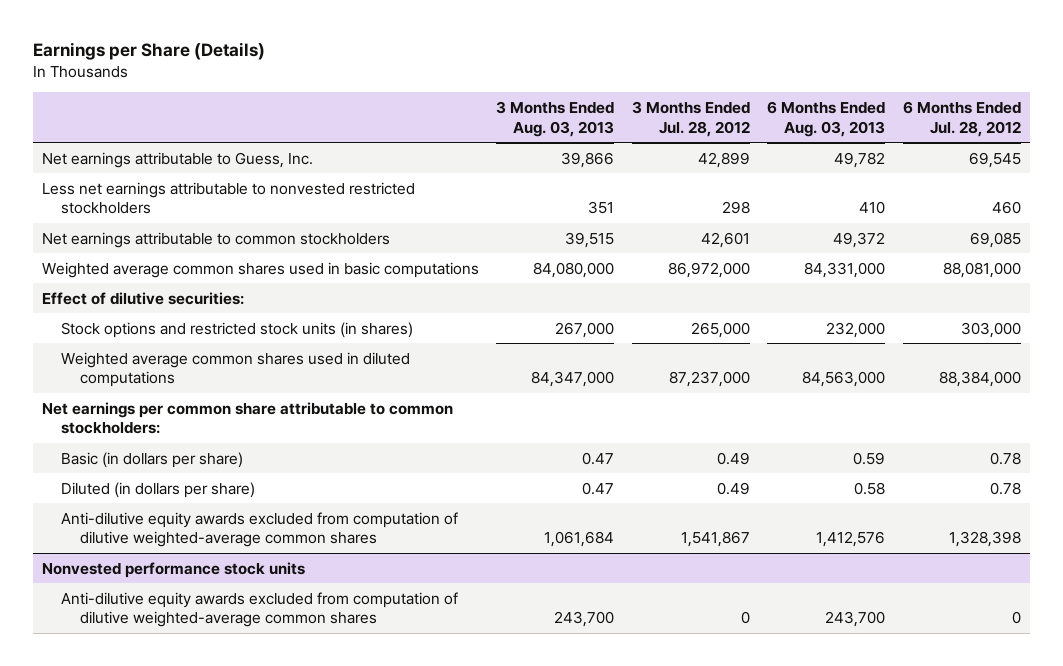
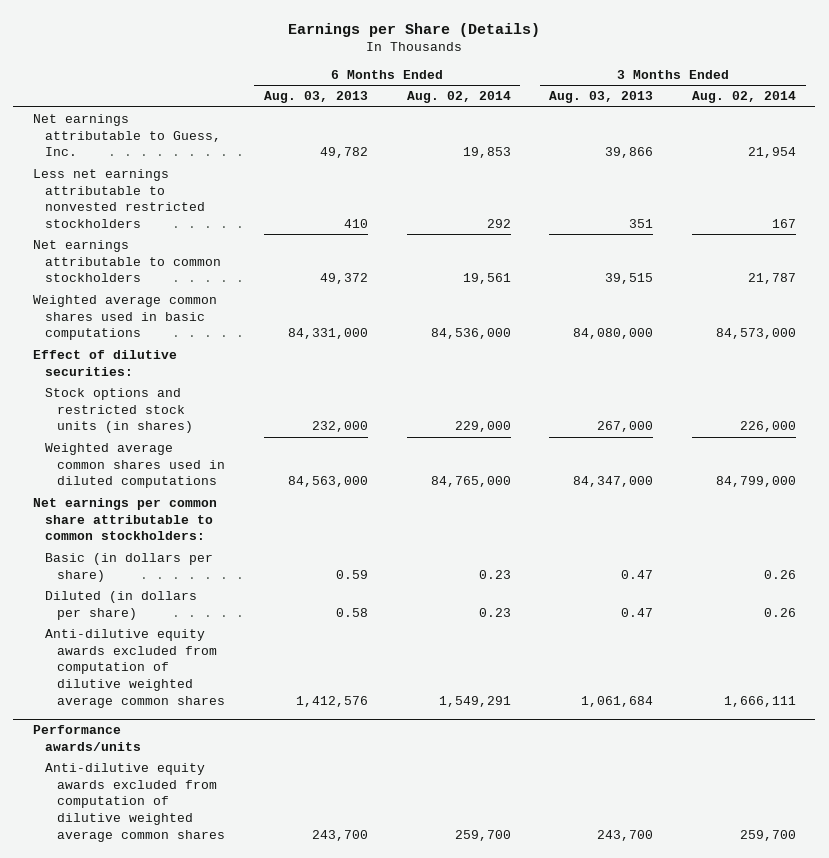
[631,101,750,137] 3 Months Ended Jul. 28, 2012 -> none
[902,101,1021,137] 6 Months Ended Jul. 28, 2012 -> none
none -> [406,91,511,104] Aug. 02, 2014
none -> [691,91,796,104] Aug. 02, 2014
[41,561,305,578] Nonvested performance stock units -> none
[60,511,458,548] Anti-dilutive equity awards excluded from computation of dilutive weighted-average common shares -> [44,628,226,708] Anti-dilutive equity awards excluded from computation of dilutive weighted average common shares
none -> [32,725,141,752] Performance awards/units
[60,591,458,628] Anti-dilutive equity awards excluded from computation of dilutive weighted-average common shares -> [44,762,226,842] Anti-dilutive equity awards excluded from computation of dilutive weighted average common shares

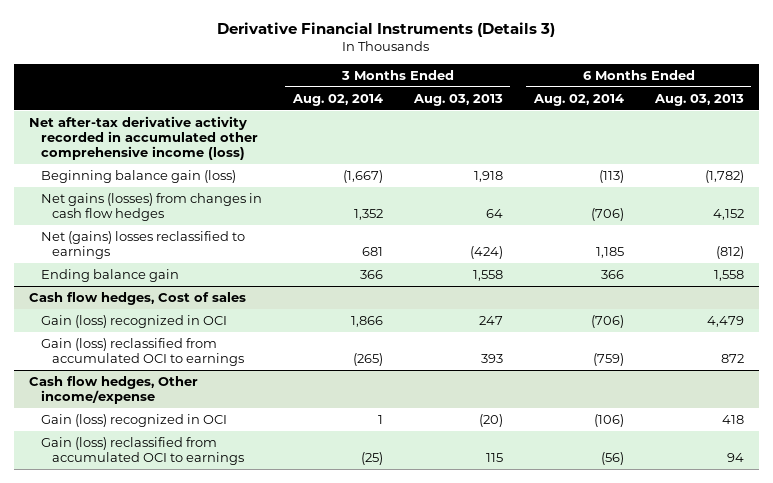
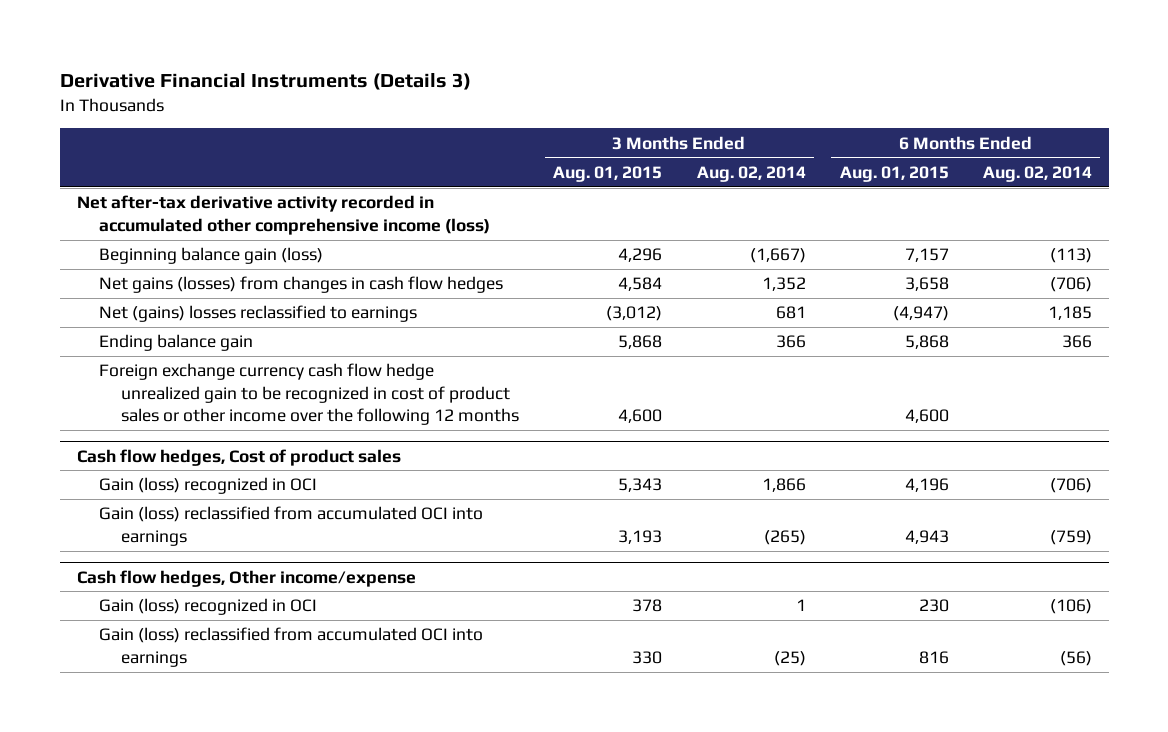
[412,93,503,106] Aug. 03, 2013 -> none
[653,93,744,106] Aug. 03, 2013 -> none
none -> [553,165,663,182] Aug. 01, 2015
none -> [839,165,949,182] Aug. 01, 2015
none -> [98,363,520,426] Foreign exchange currency cash flow hedge unrealized gain to be recognized in cost of product sales or other income over the following 12 months
[29,291,247,305] Cash flow hedges, Cost of sales -> [76,448,401,466] Cash flow hedges, Cost of product sales
[40,337,245,367] Gain (loss) reclassified from accumulated OCI to earnings -> [98,506,483,546] Gain (loss) reclassified from accumulated OCI into earnings
[40,436,245,466] Gain (loss) reclassified from accumulated OCI to earnings -> [98,627,483,667] Gain (loss) reclassified from accumulated OCI into earnings

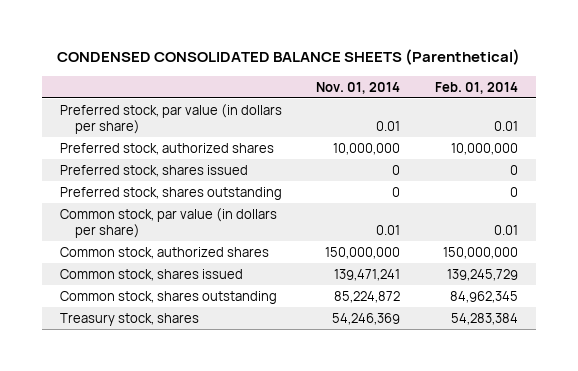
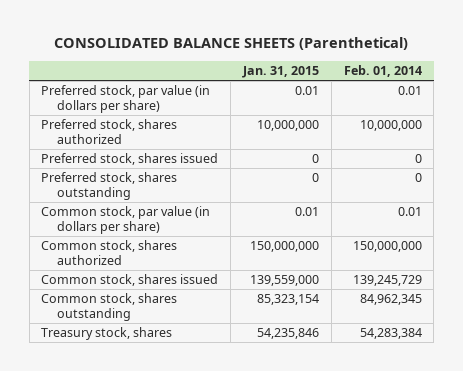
[56,49,520,66] CONDENSED CONSOLIDATED BALANCE SHEETS (Parenthetical) -> [54,37,409,51] CONSOLIDATED BALANCE SHEETS (Parenthetical)
[316,81,401,94] Nov. 01, 2014 -> none
none -> [241,65,319,78] Jan. 31, 2015
[59,142,274,155] Preferred stock, authorized shares -> [41,119,178,144] Preferred stock, shares authorized
[59,246,269,259] Common stock, authorized shares -> [41,240,178,265] Common stock, shares authorized

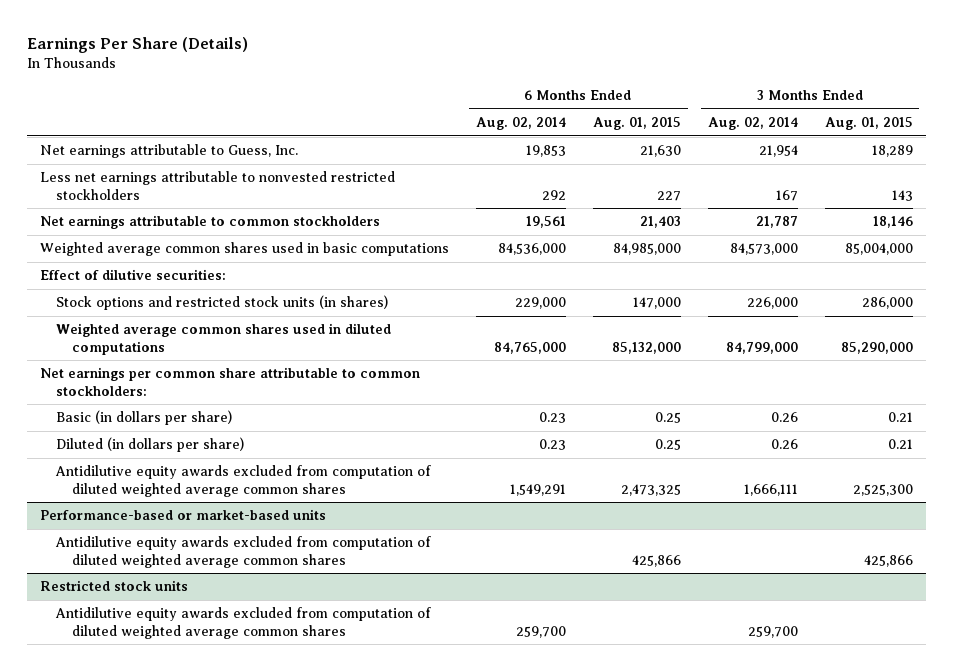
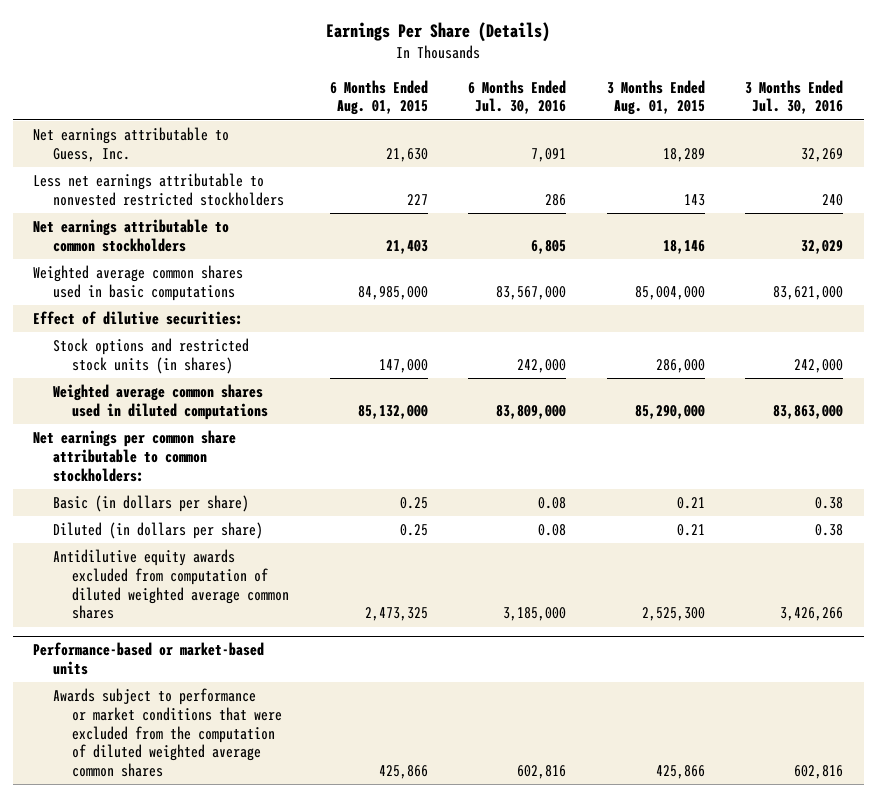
[476,116,567,130] Aug. 02, 2014 -> none
[707,116,798,130] Aug. 02, 2014 -> none
none -> [468,79,567,115] 6 Months Ended Jul. 30, 2016
none -> [745,79,844,115] 3 Months Ended Jul. 30, 2016
[40,580,189,592] Restricted stock units -> none
[55,607,432,639] Antidilutive equity awards excluded from computation of diluted weighted average common shares -> none
[55,536,432,568] Antidilutive equity awards excluded from computation of diluted weighted average common shares -> [52,688,283,778] Awards subject to performance or market conditions that were excluded from the computation of diluted weighted average common shares

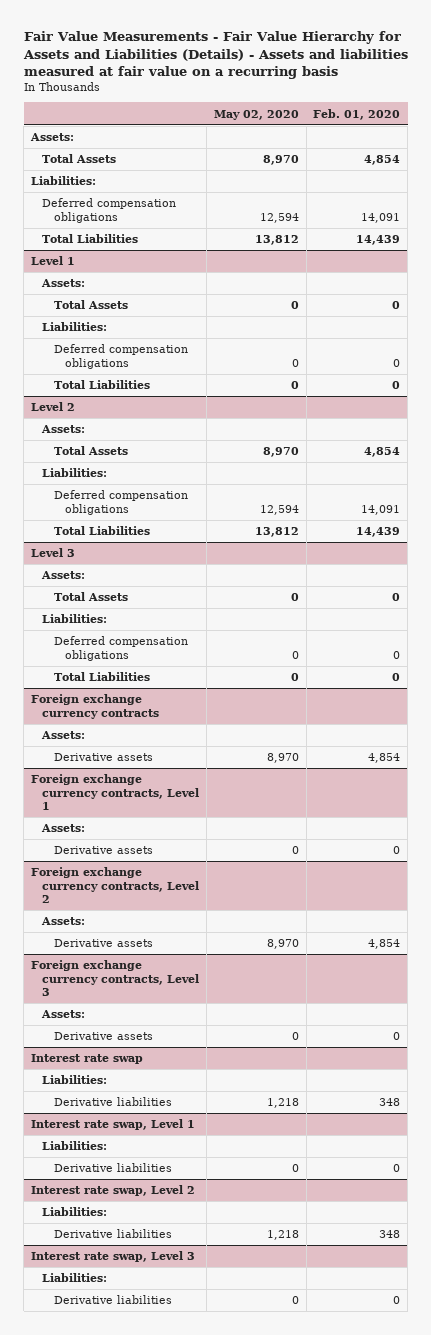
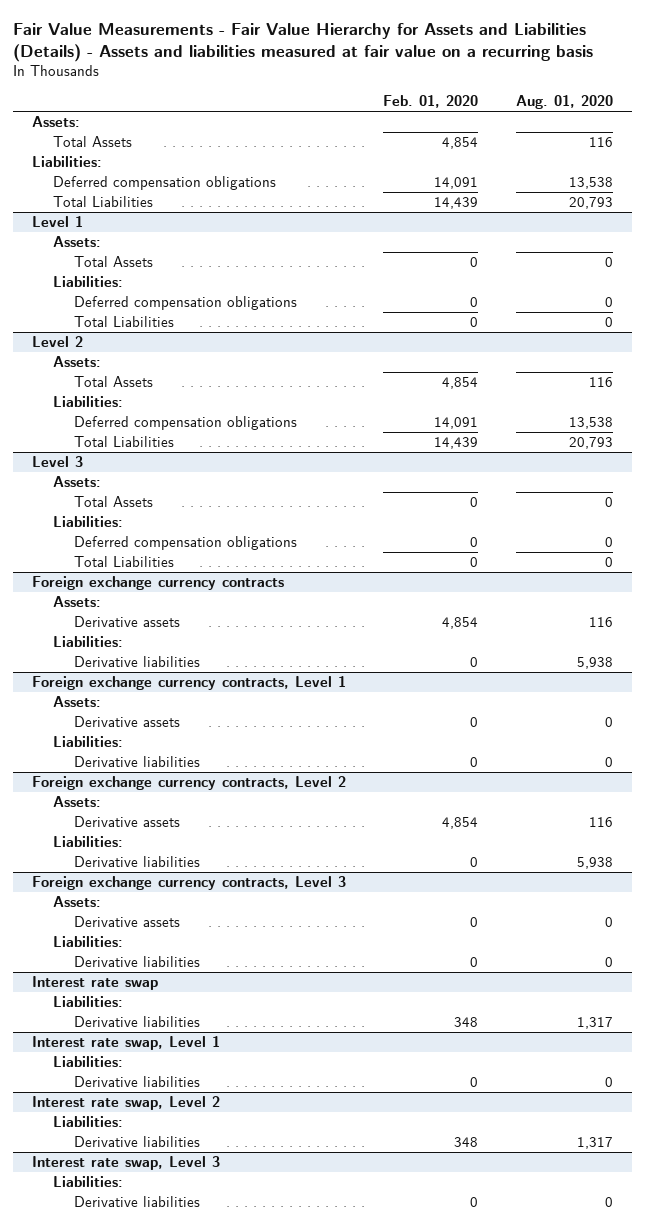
[213,109,299,120] May 02, 2020 -> none
none -> [516,94,614,109] Aug. 01, 2020
none -> [52,636,123,648] Liabilities:
none -> [73,656,200,668] Derivative liabilities
none -> [52,736,123,748] Liabilities:
none -> [73,756,200,768] Derivative liabilities
none -> [52,836,123,848] Liabilities:
none -> [73,856,200,868] Derivative liabilities
none -> [52,936,123,948] Liabilities:
none -> [73,956,200,968] Derivative liabilities

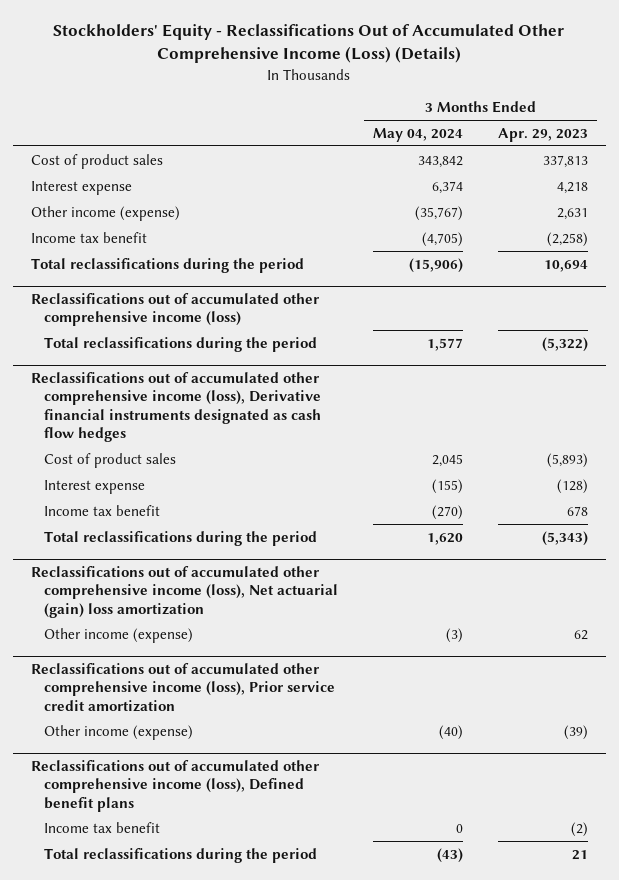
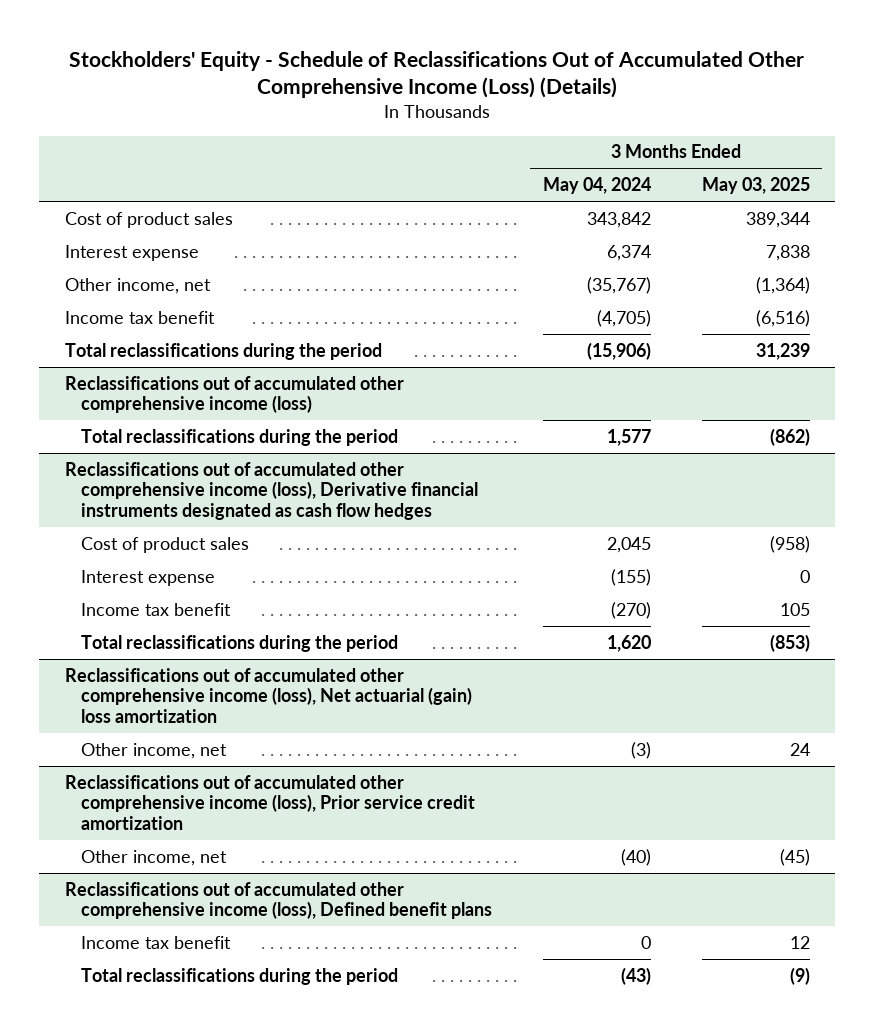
[53,24,565,64] Stockholders' Equity - Reclassifications Out of Accumulated Other Comprehensive Income (Loss) (Details) -> [69,50,805,99] Stockholders' Equity - Schedule of Reclassifications Out of Accumulated Other Comprehensive Income (Loss) (Details)
[498,127,589,142] Apr. 29, 2023 -> none
none -> [701,177,810,195] May 03, 2025
[30,205,180,221] Other income (expense) -> [64,277,211,294] Other income, net
[43,627,193,643] Other income (expense) -> [80,742,227,759] Other income, net
[43,724,193,740] Other income (expense) -> [80,849,227,866] Other income, net

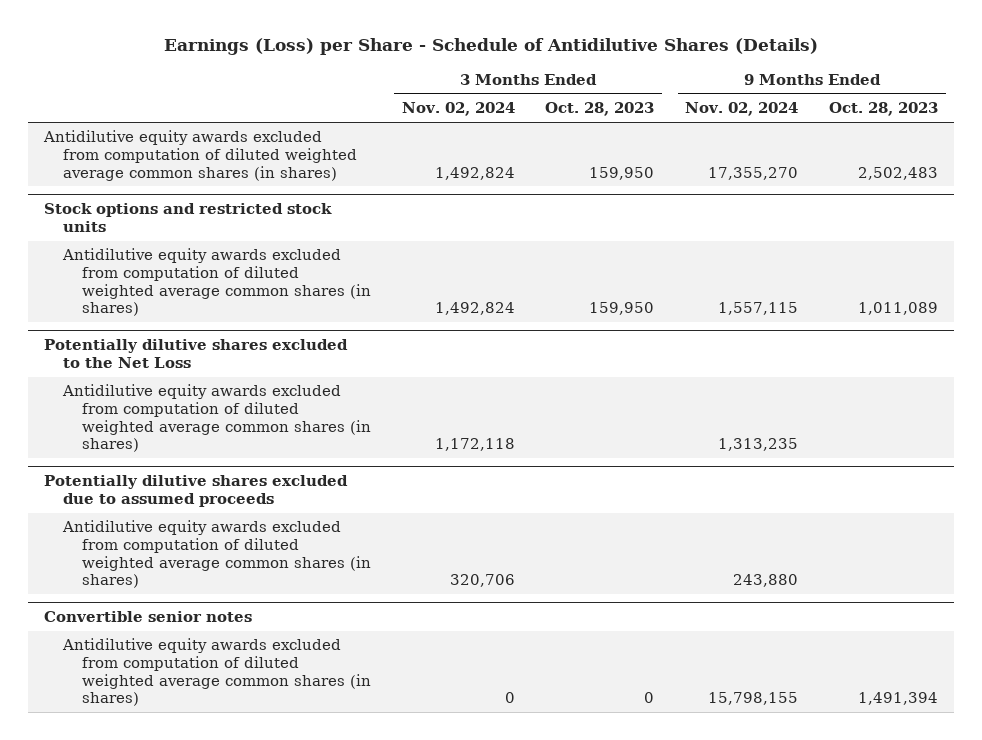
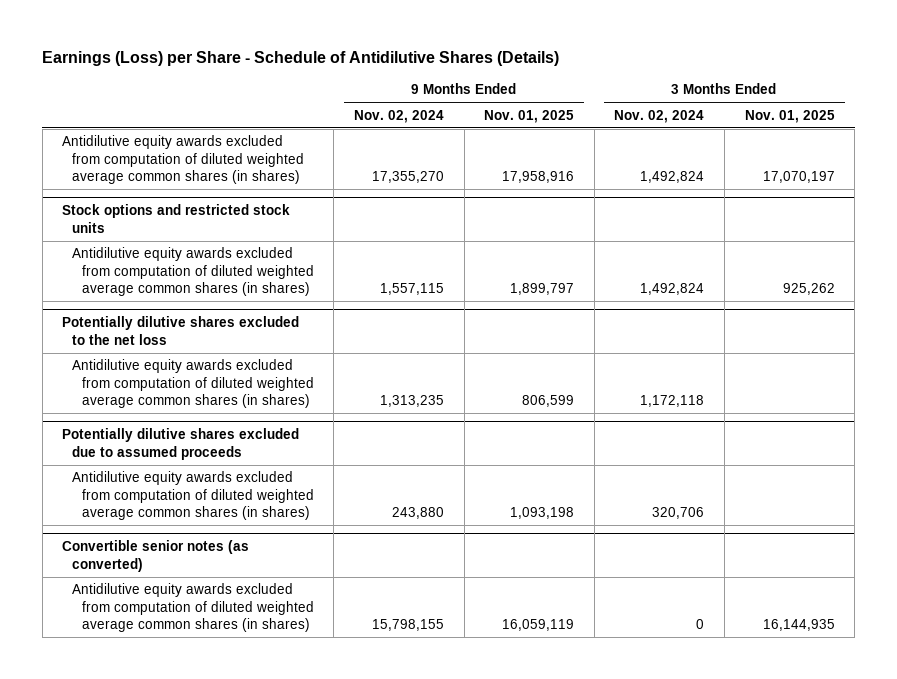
[545,102,655,117] Oct. 28, 2023 -> none
[829,102,939,117] Oct. 28, 2023 -> none
none -> [484,109,575,123] Nov. 01, 2025
none -> [744,109,835,123] Nov. 01, 2025
[43,339,348,368] Potentially dilutive shares excluded to the Net Loss -> [62,316,300,345] Potentially dilutive shares excluded to the net loss
[43,611,252,623] Convertible senior notes -> [62,540,250,572] Convertible senior notes (as converted)

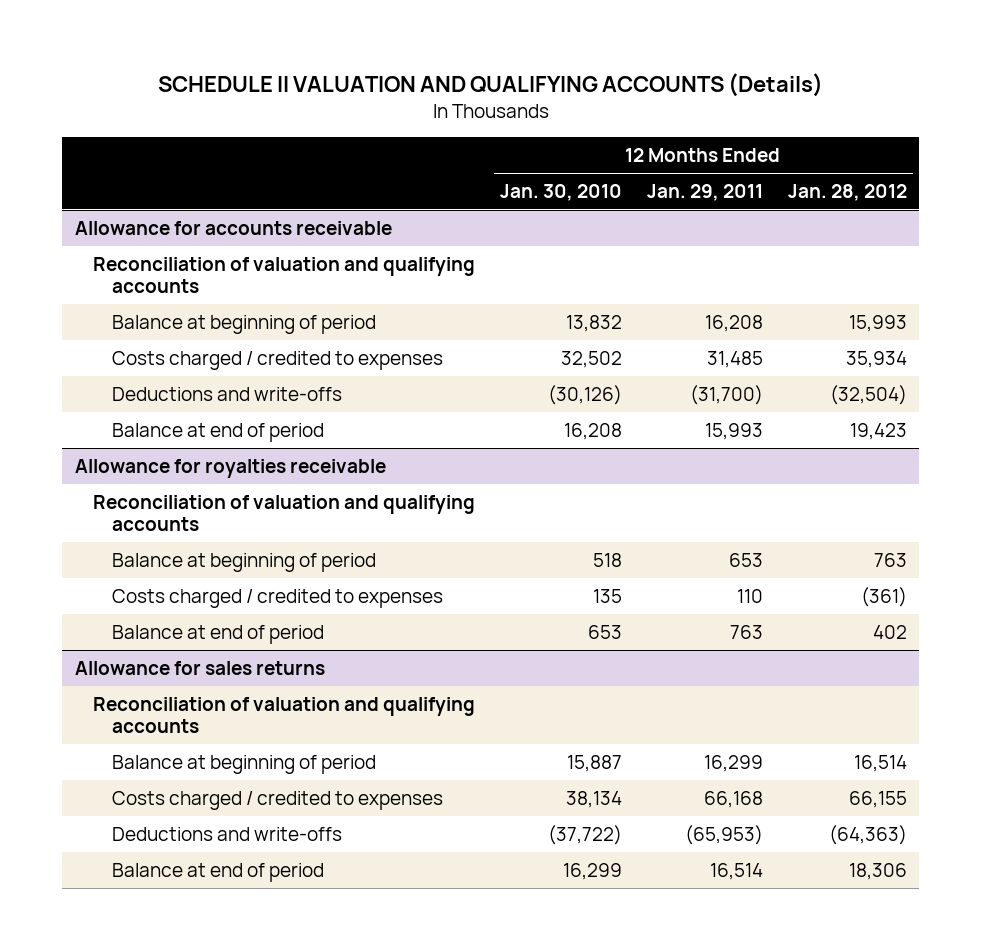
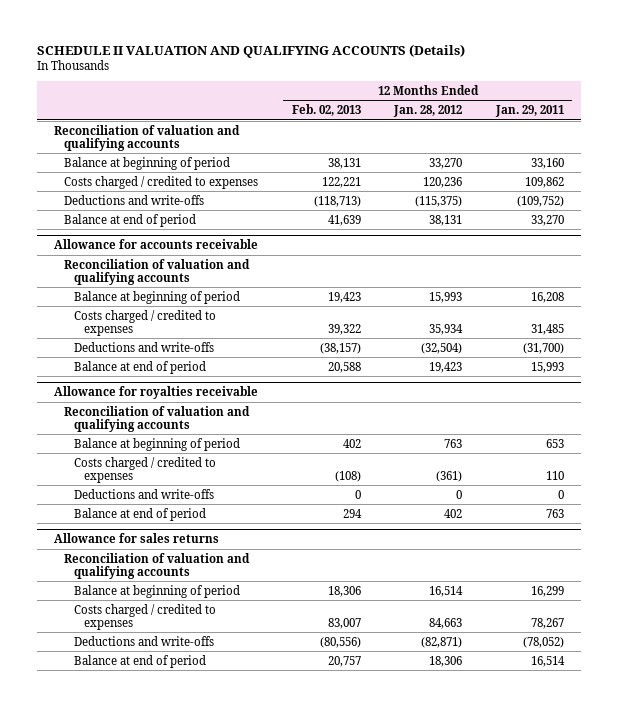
[500,184,623,202] Jan. 30, 2010 -> none
none -> [291,104,361,117] Feb. 02, 2013
none -> [54,124,241,151] Reconciliation of valuation and qualifying accounts
none -> [64,156,231,170] Balance at beginning of period
none -> [64,175,259,189] Costs charged / credited to expenses
none -> [64,194,205,205] Deductions and write-offs
none -> [64,213,197,227] Balance at end of period
none -> [74,488,215,499] Deductions and write-offs
[703,790,763,808] 66,168 -> [530,617,564,629] 78,267
[848,790,907,808] 66,155 -> [429,617,463,629] 84,663
[684,824,763,845] (65,953) -> [522,636,564,648] (78,052)
[828,824,907,845] (64,363) -> [421,636,463,648] (82,871)

